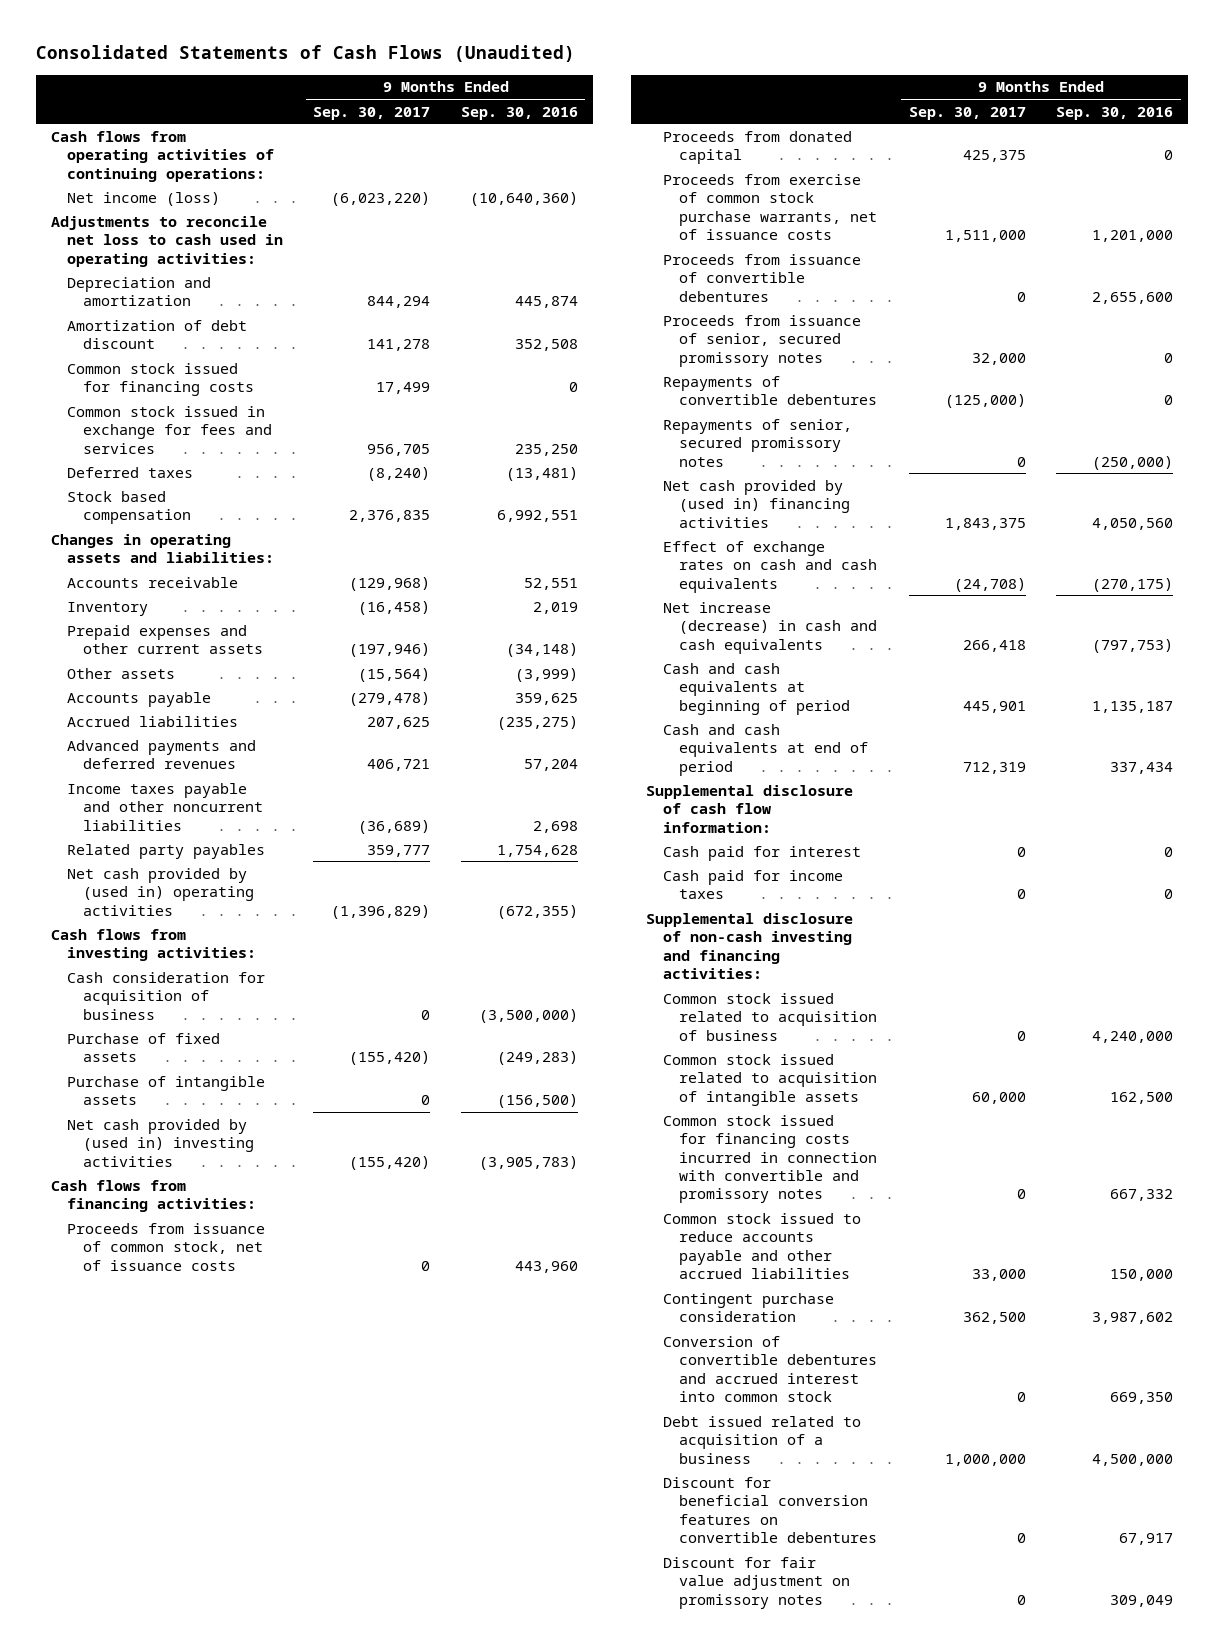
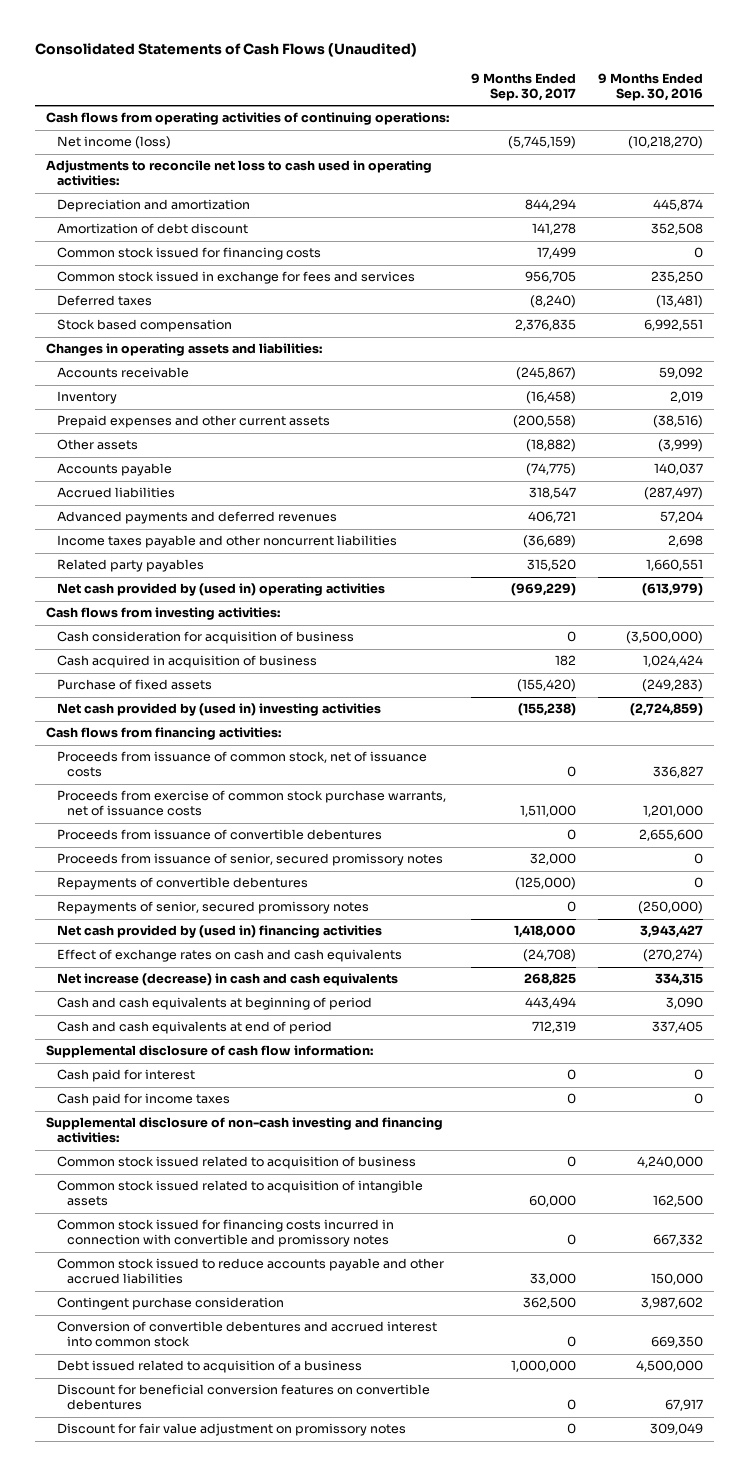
[331,191,431,206] (6,023,220) -> [508,136,577,150] (5,745,159)
[469,191,578,206] (10,640,360) -> [628,136,704,150] (10,218,270)
[349,576,431,591] (129,968) -> [516,367,577,381] (245,867)
[523,577,578,590] 52,551 -> [659,367,704,380] 59,092
[349,643,431,658] (197,946) -> [513,415,577,429] (200,558)
[505,643,578,658] (34,148) -> [653,415,704,429] (38,516)
[358,667,431,682] (15,564) -> [526,439,577,453] (18,882)
[349,691,431,706] (279,478) -> [526,463,577,477] (74,775)
[514,692,578,705] 359,625 -> [654,463,704,476] 140,037
[367,716,431,729] 207,625 -> [529,487,577,500] 318,547
[496,715,578,730] (235,275) -> [644,487,704,501] (287,497)
[367,844,431,857] 359,777 -> [527,559,577,572] 315,520
[496,844,578,857] 1,754,628 -> [646,559,704,572] 1,660,551
[331,904,431,919] (1,396,829) -> [511,583,577,597] (969,229)
[496,904,578,919] (672,355) -> [642,583,704,597] (613,979)
none -> [56,655,317,669] Cash acquired in acquisition of business
[67,1075,266,1106] Purchase of intangible assets -> none
[349,1155,431,1170] (155,420) -> [518,703,577,717] (155,238)
[478,1155,578,1170] (3,905,783) -> [630,703,704,717] (2,724,859)
[662,130,852,165] Proceeds from donated capital -> none
[514,1260,578,1273] 443,960 -> [653,766,704,779] 336,827
[944,517,1026,530] 1,843,375 -> [514,925,577,939] 1,418,000
[1092,517,1174,530] 4,050,560 -> [640,925,704,939] 3,943,427
[1092,577,1174,592] (270,175) -> [643,949,704,963] (270,274)
[962,639,1026,652] 266,418 -> [524,973,577,987] 268,825
[1092,638,1174,653] (797,753) -> [655,973,704,987] 334,315
[962,700,1026,713] 445,901 -> [525,997,577,1010] 443,494
[1092,700,1174,713] 1,135,187 -> [666,997,704,1010] 3,090
[1110,761,1174,774] 337,434 -> [652,1021,704,1034] 337,405

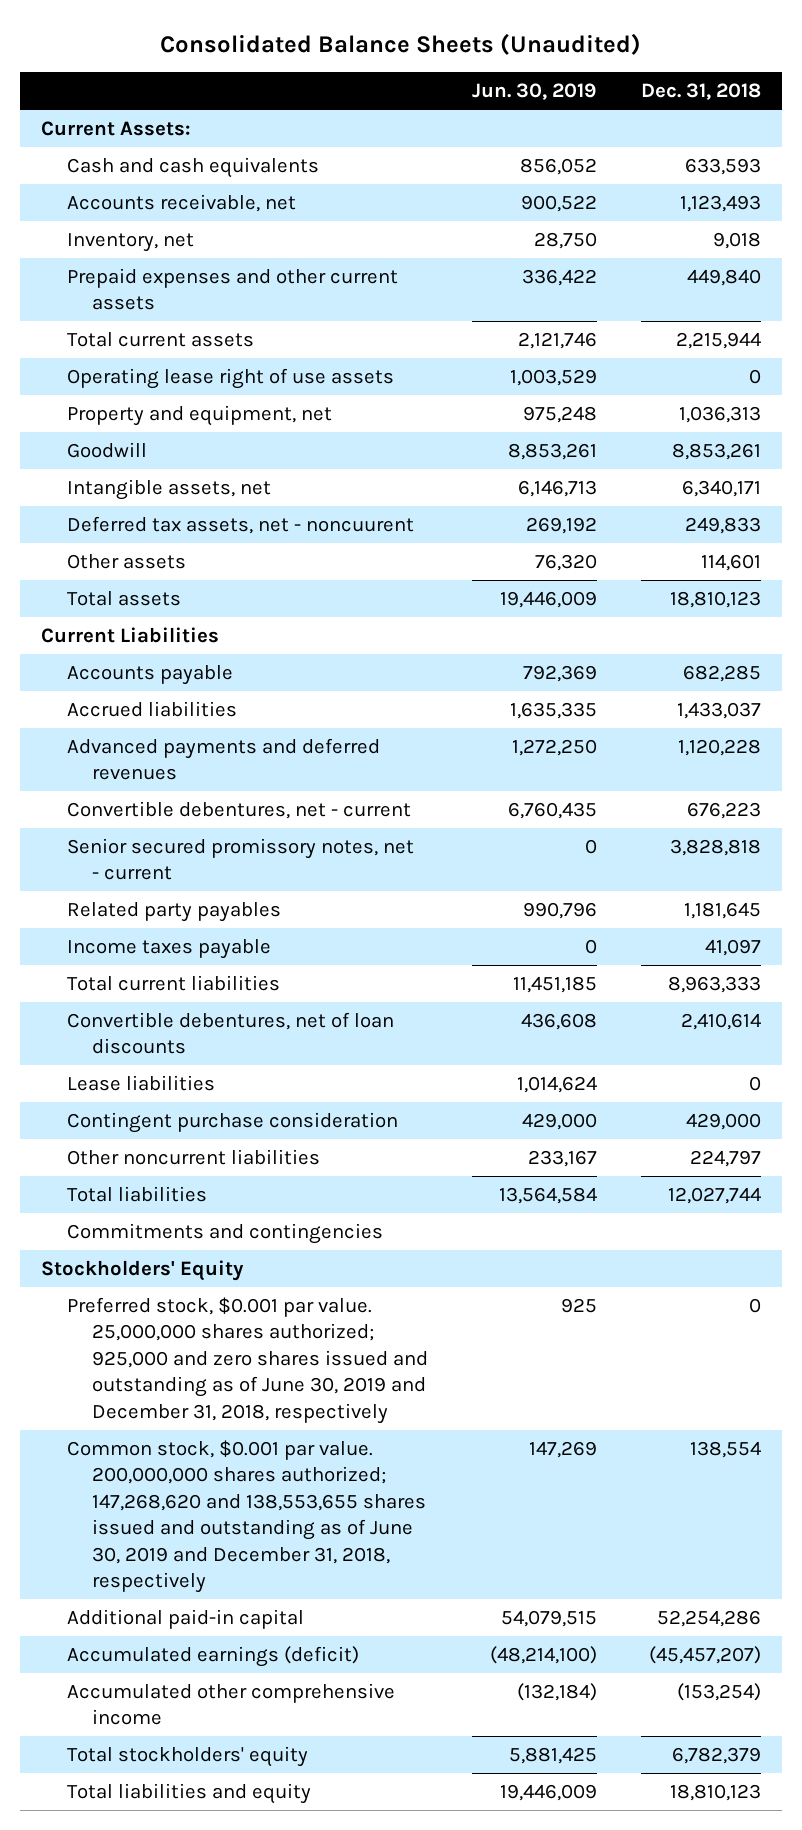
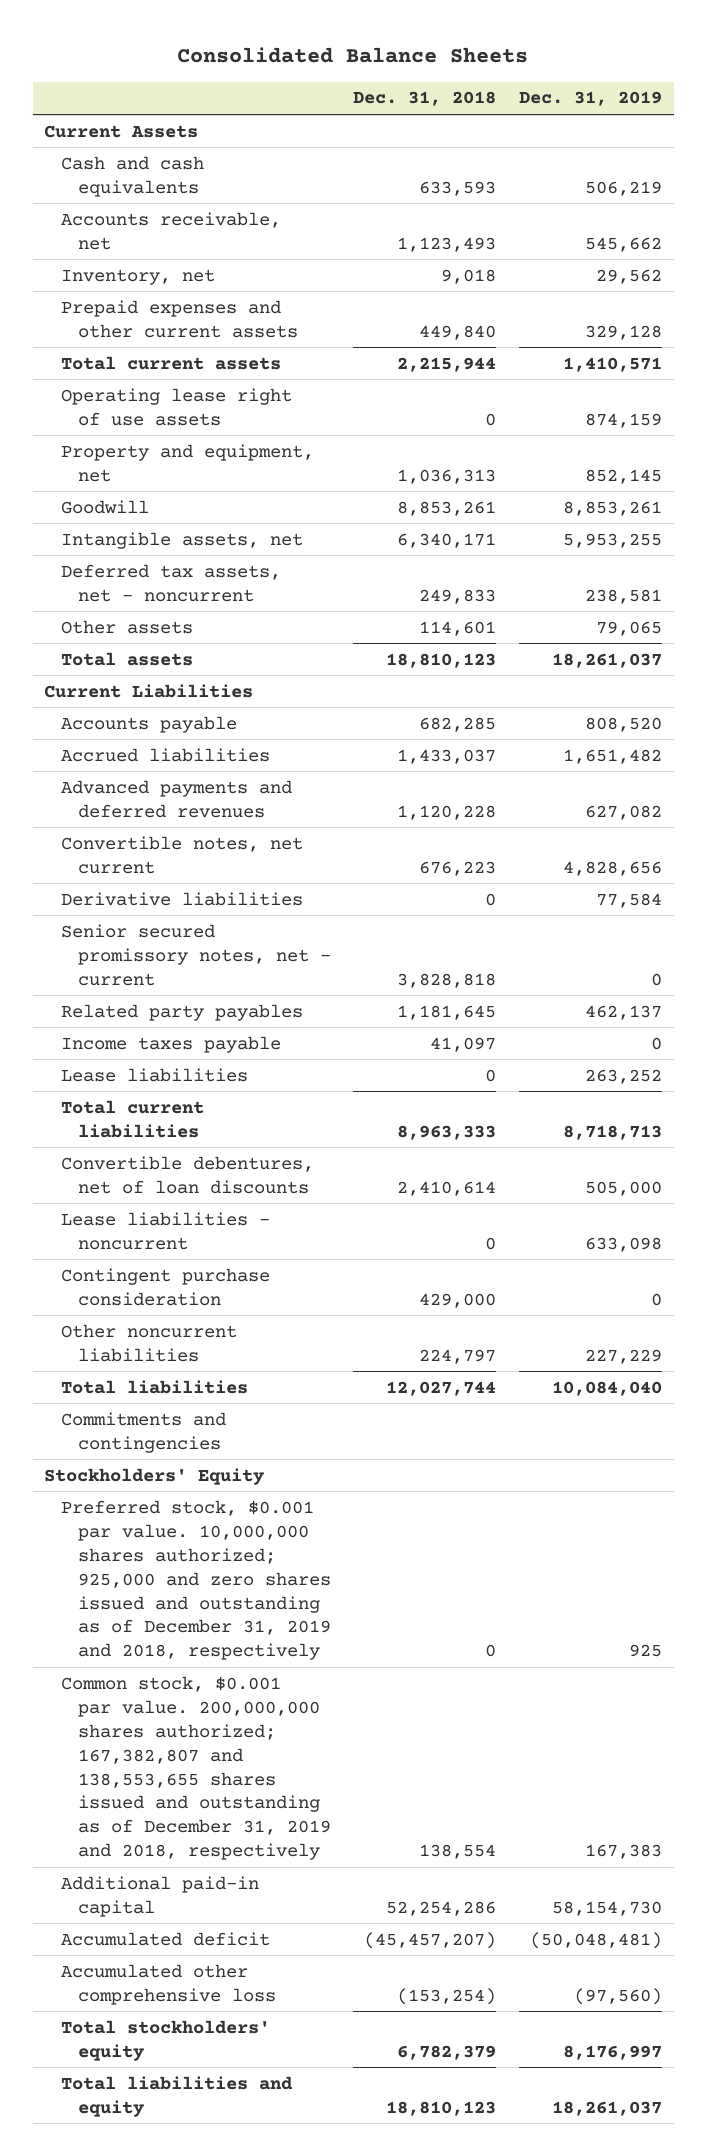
[159,32,641,55] Consolidated Balance Sheets (Unaudited) -> [177,47,529,64] Consolidated Balance Sheets
[471,83,597,101] Jun. 30, 2019 -> none
none -> [519,91,663,107] Dec. 31, 2019
[41,120,192,136] Current Assets: -> [44,124,199,138] Current Assets
[66,515,414,534] Deferred tax assets, net - noncuurent -> [60,563,281,602] Deferred tax assets, net - noncurrent
[66,800,411,819] Convertible debentures, net - current -> [60,835,303,874] Convertible notes, net current
none -> [60,891,303,906] Derivative liabilities
[66,1074,215,1091] Lease liabilities -> [60,1067,248,1082] Lease liabilities
none -> [60,1211,270,1250] Lease liabilities - noncurrent
[66,1296,429,1424] Preferred stock, $0.001 par value. 25,000,000 shares authorized; 925,000 and zero shares issued and outstanding as of June 30, 2019 and December 31, 2018, respectively -> [60,1499,331,1661] Preferred stock, $0.001 par value. 10,000,000 shares authorized; 925,000 and zero shares issued and outstanding as of December 31, 2019 and 2018, respectively
[66,1439,427,1594] Common stock, $0.001 par value. 200,000,000 shares authorized; 147,268,620 and 138,553,655 shares issued and outstanding as of June 30, 2019 and December 31, 2018, respectively -> [60,1675,331,1861] Common stock, $0.001 par value. 200,000,000 shares authorized; 167,382,807 and 138,553,655 shares issued and outstanding as of December 31, 2019 and 2018, respectively
[66,1645,359,1667] Accumulated earnings (deficit) -> [60,1931,270,1946] Accumulated deficit
[66,1682,395,1726] Accumulated other comprehensive income -> [60,1963,276,2005] Accumulated other comprehensive loss

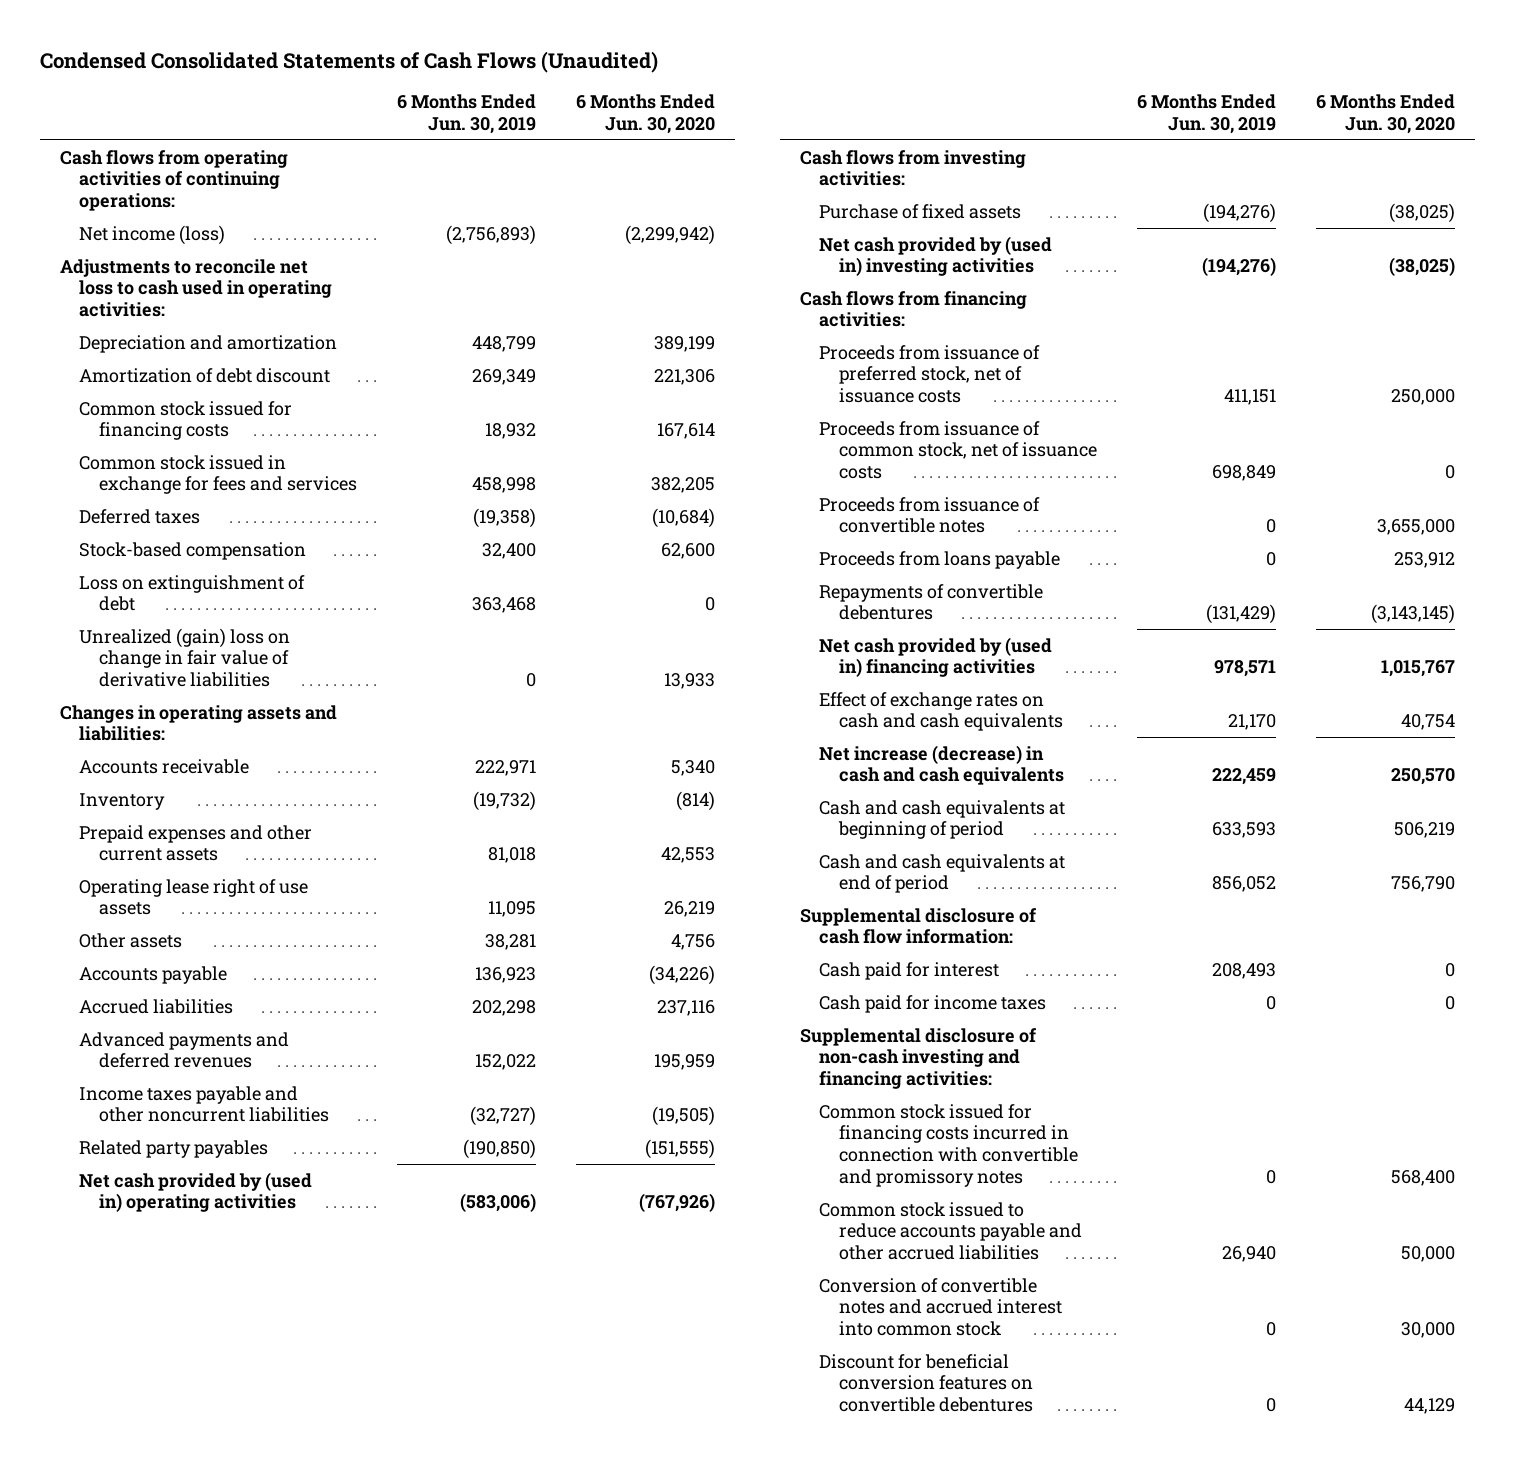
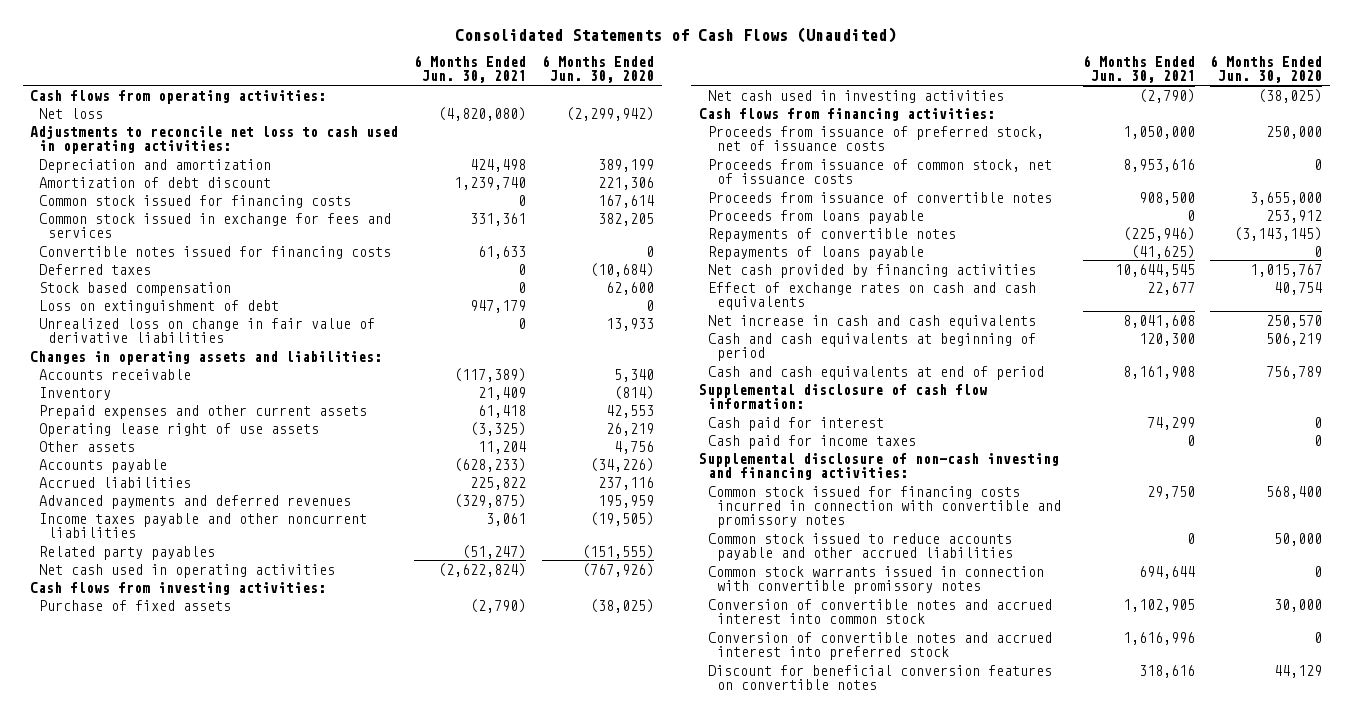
[39,50,658,73] Condensed Consolidated Statements of Cash Flows (Unaudited) -> [455,26,897,43] Consolidated Statements of Cash Flows (Unaudited)
[396,94,536,134] 6 Months Ended Jun. 30, 2019 -> none
none -> [414,55,527,84] 6 Months Ended Jun. 30, 2021
[59,149,288,211] Cash flows from operating activities of continuing operations: -> [30,89,327,104] Cash flows from operating activities:
[79,224,226,245] Net income (loss) -> [39,107,104,119] Net loss
none -> [39,245,392,259] Convertible notes issued for financing costs
[79,541,307,560] Stock-based compensation -> [39,281,232,296] Stock based compensation
[79,627,291,687] Unrealized (gain) loss on change in fair value of derivative liabilities -> [39,317,376,343] Unrealized loss on change in fair value of derivative liabilities
[79,1171,313,1213] Net cash provided by (used in) operating activities -> [39,563,336,578] Net cash used in operating activities
[819,235,1053,277] Net cash provided by (used in) investing activities -> [707,89,1004,103] Net cash used in investing activities
[819,583,1044,621] Repayments of convertible debentures -> [707,227,956,242] Repayments of convertible notes
none -> [707,245,924,260] Repayments of loans payable
[819,636,1053,678] Net cash provided by (used in) financing activities -> [707,263,1036,278] Net cash provided by financing activities
[819,744,1064,786] Net increase (decrease) in cash and cash equivalents -> [707,314,1036,329] Net increase in cash and cash equivalents
[1391,876,1456,893] 756,790 -> [1266,365,1323,379] 756,789
none -> [707,565,1044,594] Common stock warrants issued in connection with convertible promissory notes
none -> [707,631,1052,660] Conversion of convertible notes and accrued interest into preferred stock
[819,1353,1033,1412] Discount for beneficial conversion features on convertible debentures -> [707,664,1052,690] Discount for beneficial conversion features on convertible notes

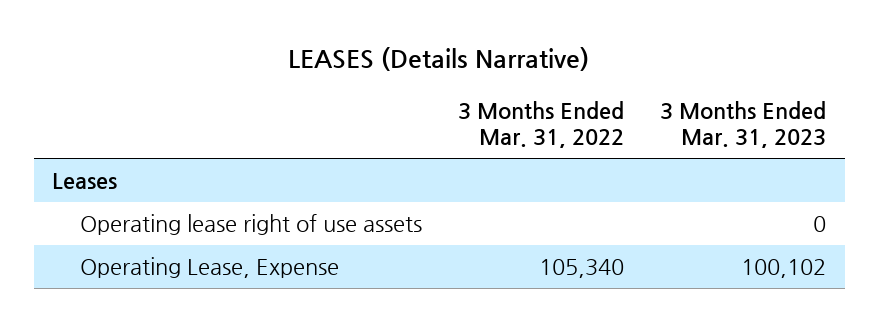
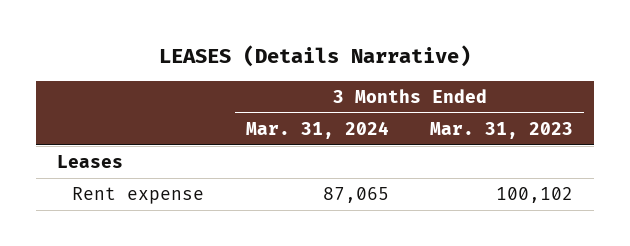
[458,100,625,149] 3 Months Ended Mar. 31, 2022 -> none
none -> [245,120,389,139] Mar. 31, 2024
[79,214,422,236] Operating lease right of use assets -> none
[79,257,339,279] Operating Lease, Expense -> [71,187,204,205] Rent expense

